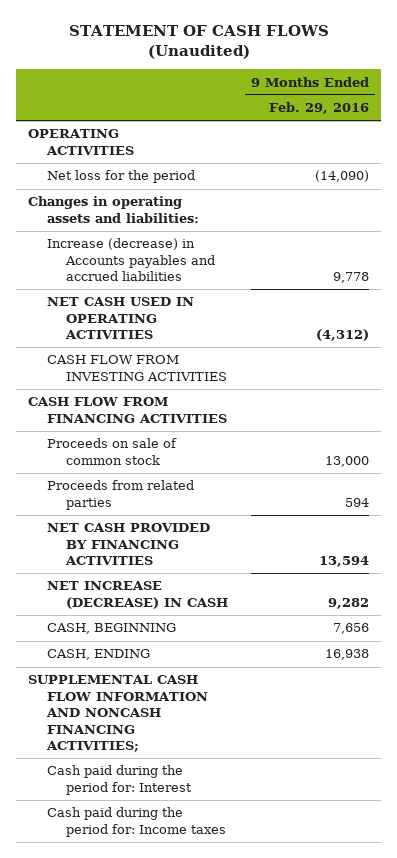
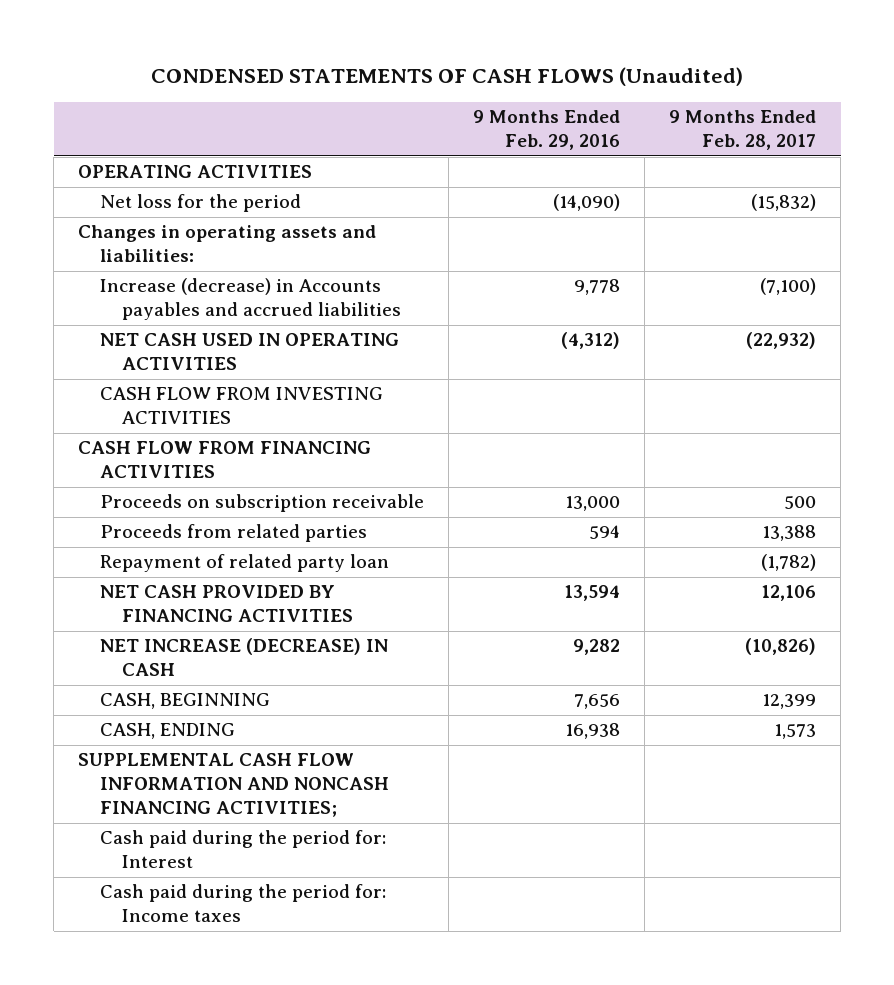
[68,25,329,60] STATEMENT OF CASH FLOWS (Unaudited) -> [151,66,744,86] CONDENSED STATEMENTS OF CASH FLOWS (Unaudited)
none -> [669,110,817,151] 9 Months Ended Feb. 28, 2017
[46,438,177,465] Proceeds on sale of common stock -> none
none -> [99,494,424,513] Proceeds on subscription receivable
none -> [99,554,389,573] Repayment of related party loan

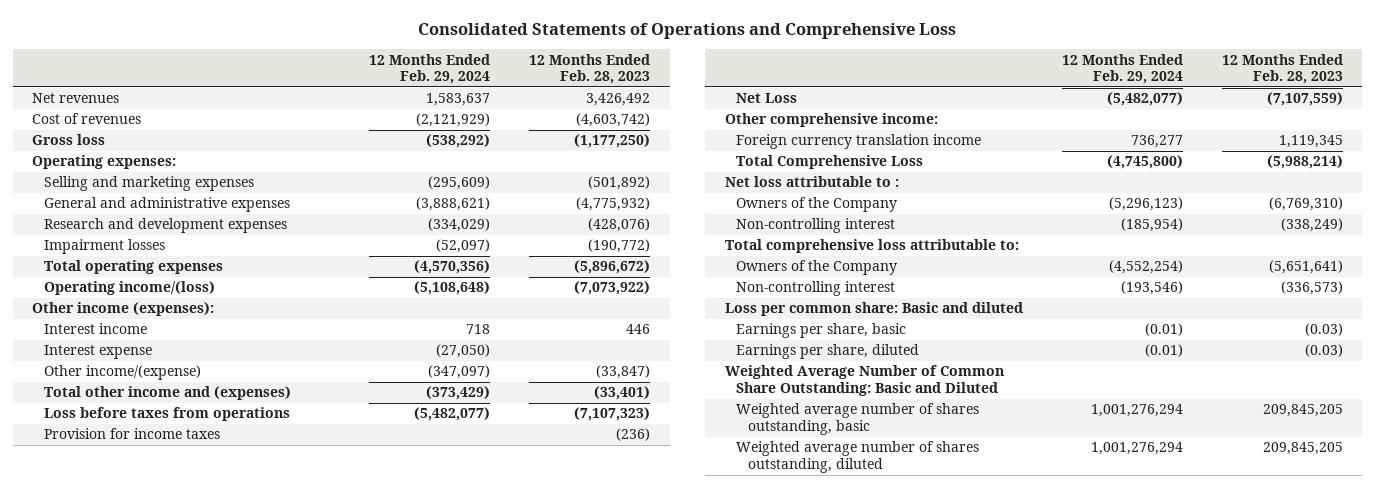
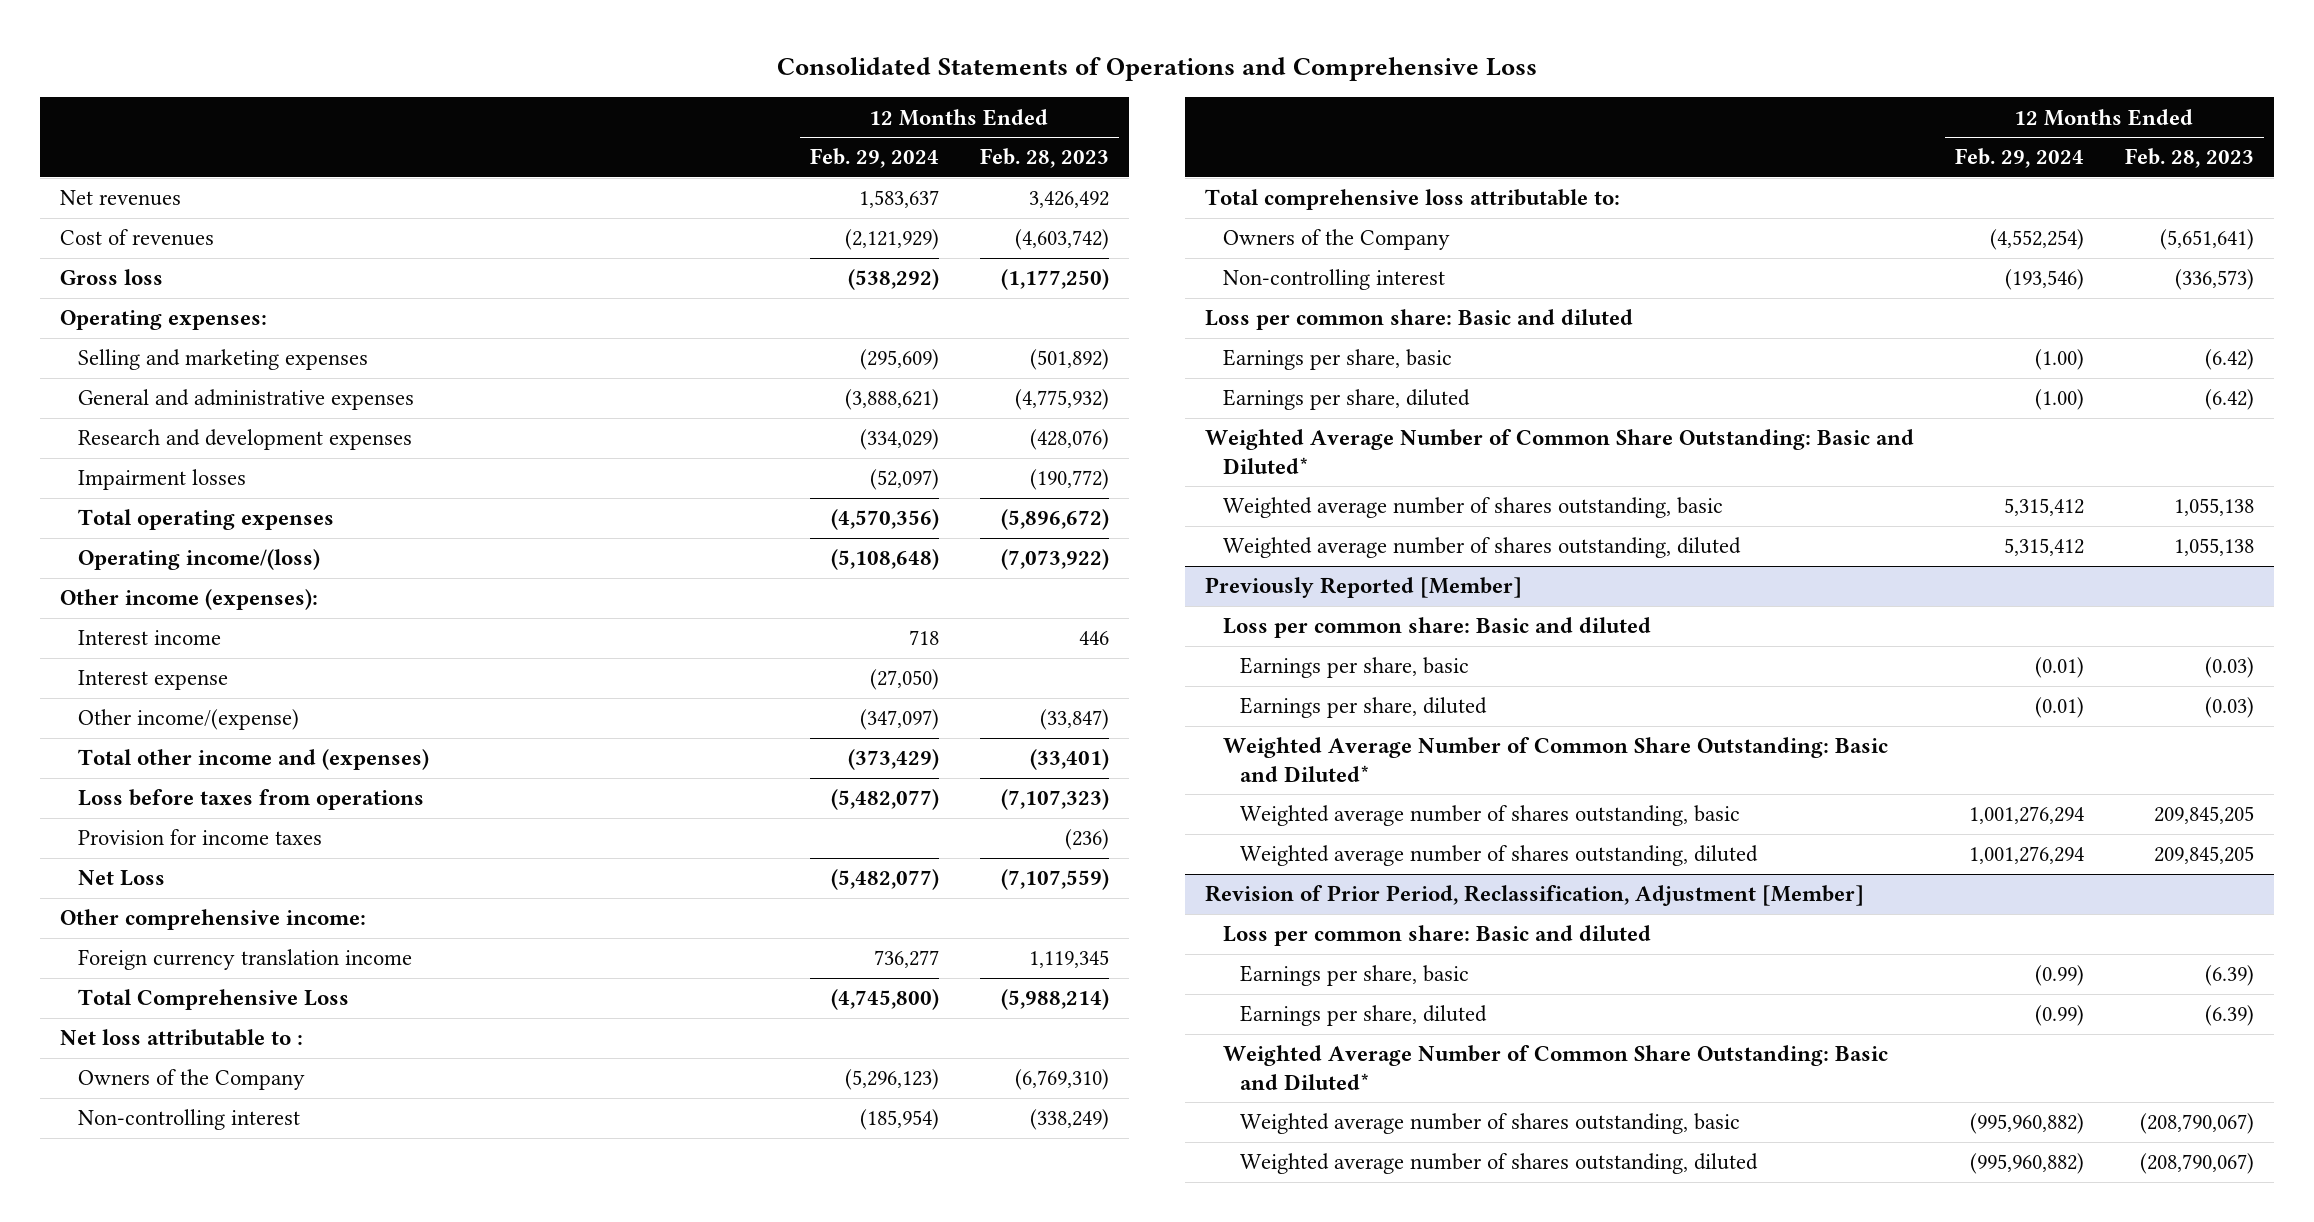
none -> [1222,349,1452,371] Earnings per share, basic
none -> [1222,389,1470,411] Earnings per share, diluted
none -> [1205,429,1915,474] Weighted Average Number of Common Share Outstanding: Basic and Diluted*
none -> [1222,497,1723,519] Weighted average number of shares outstanding, basic
none -> [1222,537,1741,559] Weighted average number of shares outstanding, diluted
none -> [1205,577,1523,599] Previously Reported [Member]
none -> [1222,617,1651,639] Loss per common share: Basic and diluted
[724,365,1004,397] Weighted Average Number of Common Share Outstanding: Basic and Diluted -> [1222,737,1888,782] Weighted Average Number of Common Share Outstanding: Basic and Diluted*
none -> [1205,885,1865,907] Revision of Prior Period, Reclassification, Adjustment [Member]
none -> [1222,925,1651,947] Loss per common share: Basic and diluted
none -> [1240,965,1470,987] Earnings per share, basic
none -> [1240,1005,1488,1027] Earnings per share, diluted
none -> [1222,1045,1888,1090] Weighted Average Number of Common Share Outstanding: Basic and Diluted*
none -> [1240,1113,1741,1135] Weighted average number of shares outstanding, basic
none -> [1240,1153,1759,1175] Weighted average number of shares outstanding, diluted

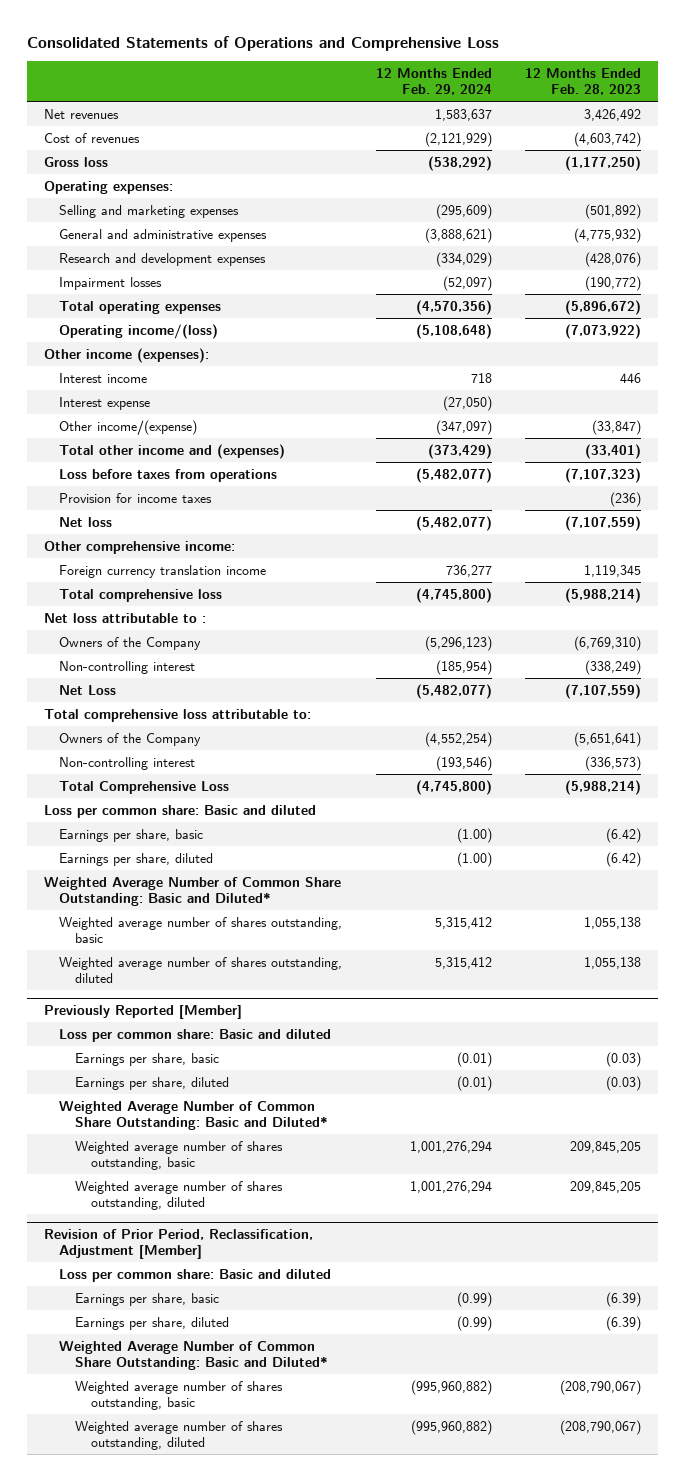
none -> [59,516,113,527] Net loss
none -> [59,588,223,602] Total comprehensive loss
[77,870,165,887] Net Loss -> [59,684,117,695] Net Loss
[77,989,349,1011] Total Comprehensive Loss -> [59,780,230,794] Total Comprehensive Loss

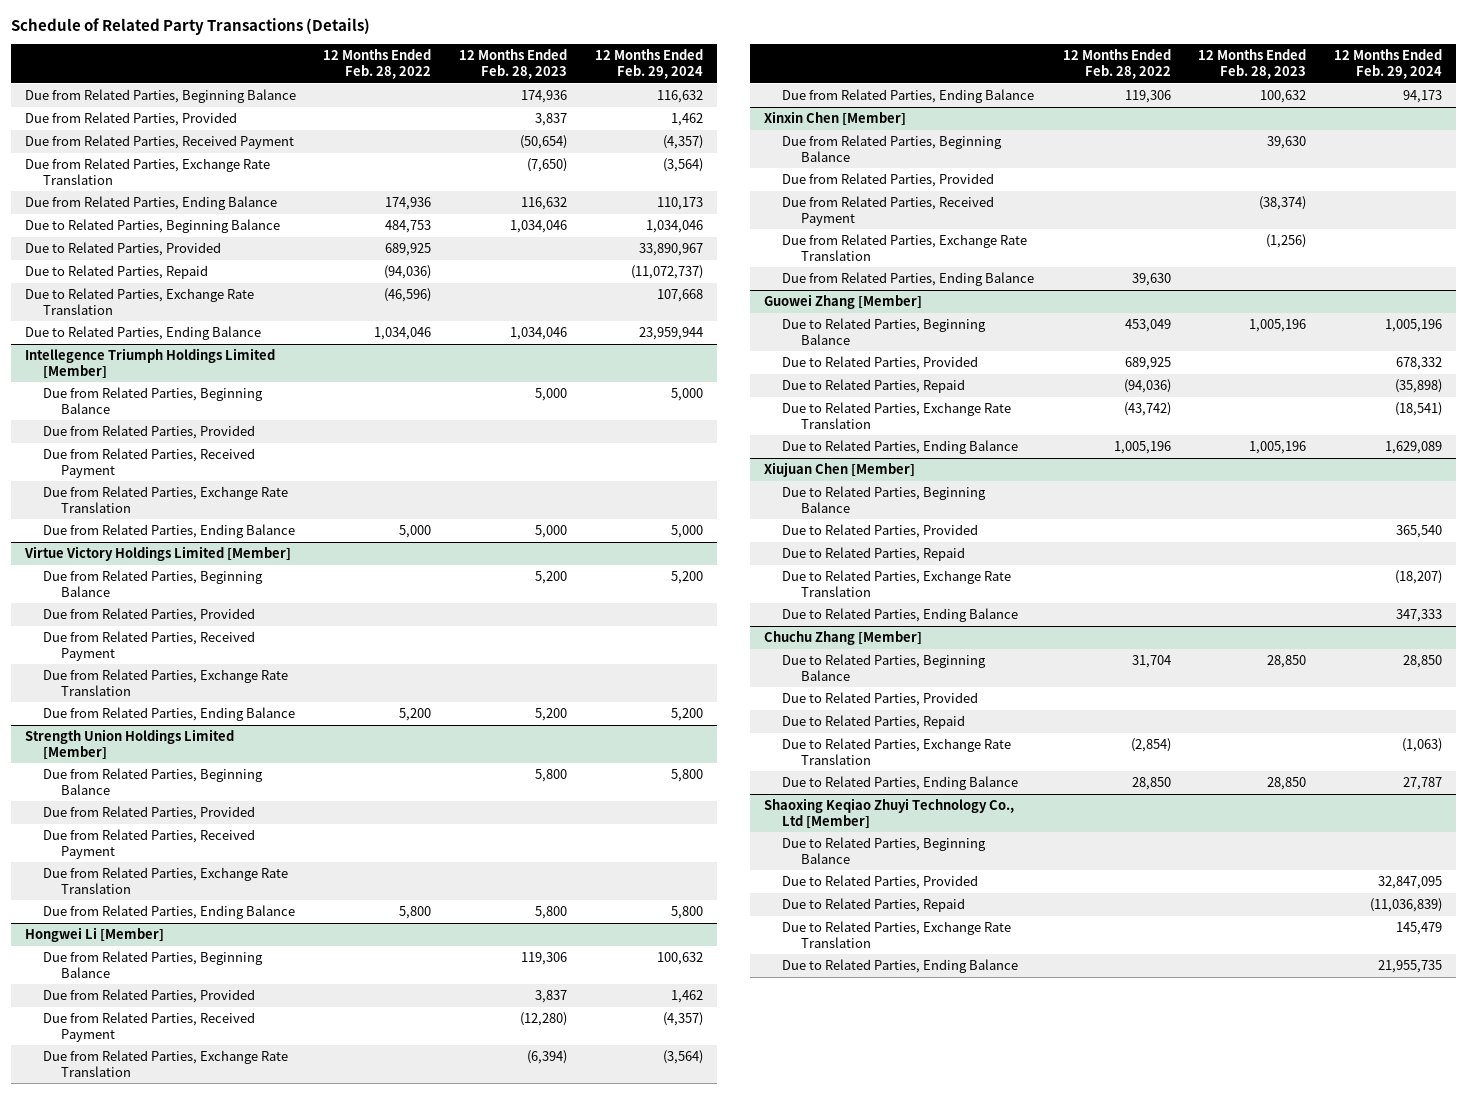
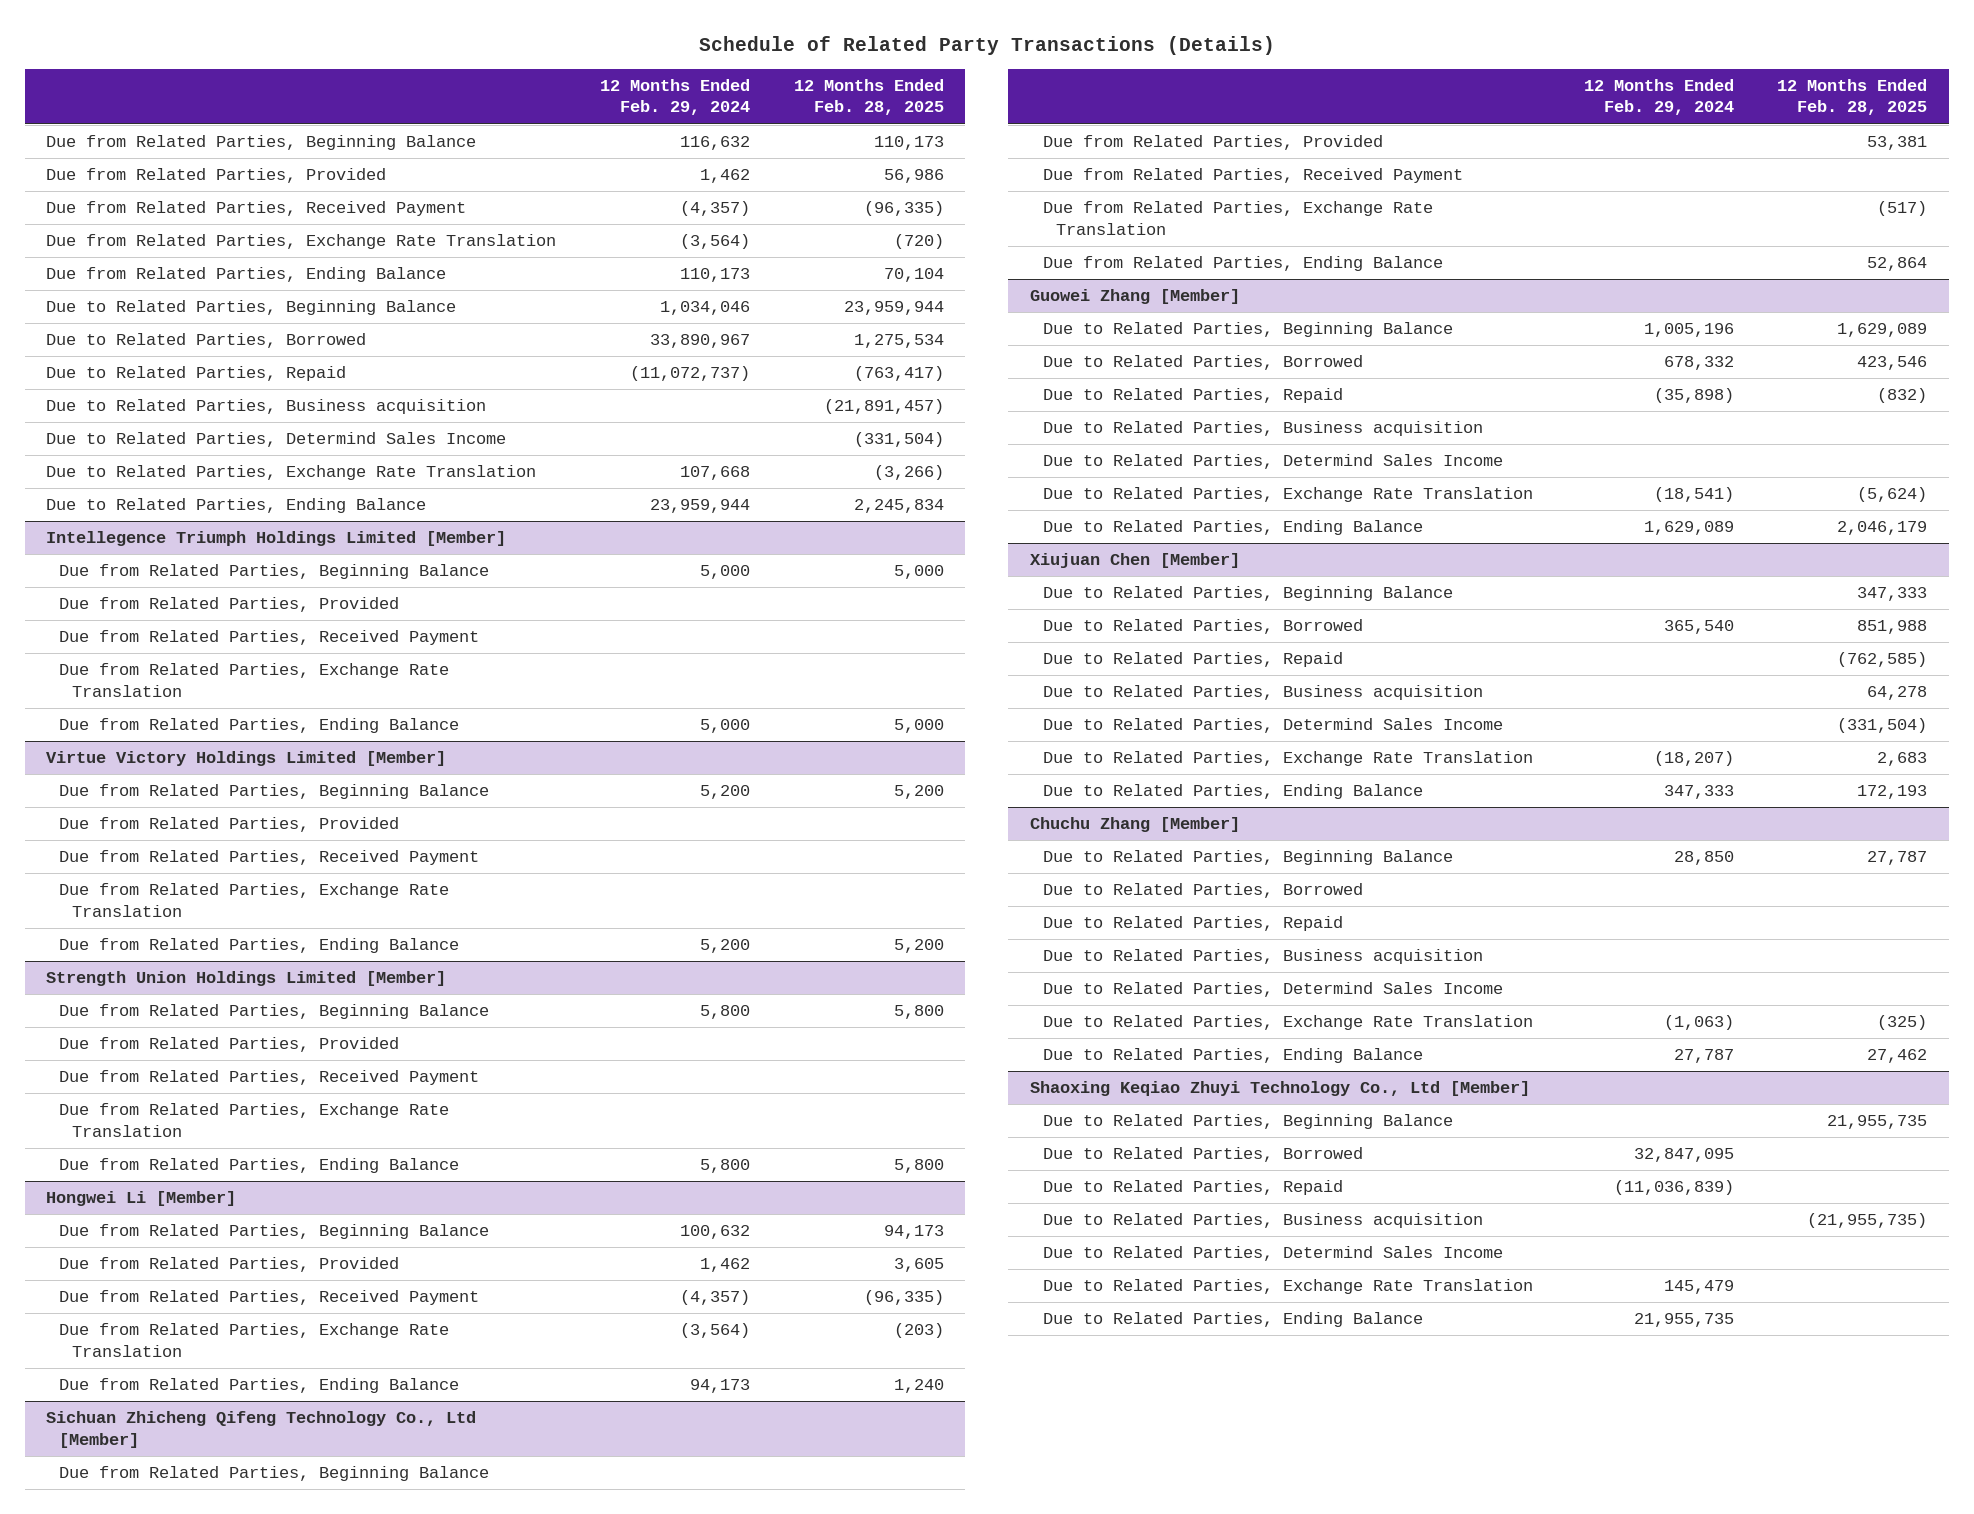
[323,49,432,80] 12 Months Ended Feb. 28, 2022 -> none
[459,49,568,80] 12 Months Ended Feb. 28, 2023 -> none
none -> [793,78,944,116] 12 Months Ended Feb. 28, 2025
[24,242,221,257] Due to Related Parties, Provided -> [46,333,367,349] Due to Related Parties, Borrowed
none -> [46,399,487,415] Due to Related Parties, Business acquisition
none -> [46,432,507,448] Due to Related Parties, Determind Sales Income
[763,111,906,127] Xinxin Chen [Member] -> none
none -> [46,1411,477,1448] Sichuan Zhicheng Qifeng Technology Co., Ltd [Member]
[782,356,979,371] Due to Related Parties, Provided -> [1042,355,1363,371] Due to Related Parties, Borrowed
none -> [1042,421,1483,437] Due to Related Parties, Business acquisition
none -> [1042,454,1503,470] Due to Related Parties, Determind Sales Income
[782,524,979,539] Due to Related Parties, Provided -> [1042,619,1363,635] Due to Related Parties, Borrowed
none -> [1042,685,1483,701] Due to Related Parties, Business acquisition
none -> [1042,718,1503,734] Due to Related Parties, Determind Sales Income
[782,692,979,707] Due to Related Parties, Provided -> [1042,883,1363,899] Due to Related Parties, Borrowed
none -> [1042,949,1483,965] Due to Related Parties, Business acquisition
none -> [1042,982,1503,998] Due to Related Parties, Determind Sales Income
[782,875,979,890] Due to Related Parties, Provided -> [1042,1147,1363,1163] Due to Related Parties, Borrowed
none -> [1042,1213,1483,1229] Due to Related Parties, Business acquisition
none -> [1042,1246,1503,1262] Due to Related Parties, Determind Sales Income

